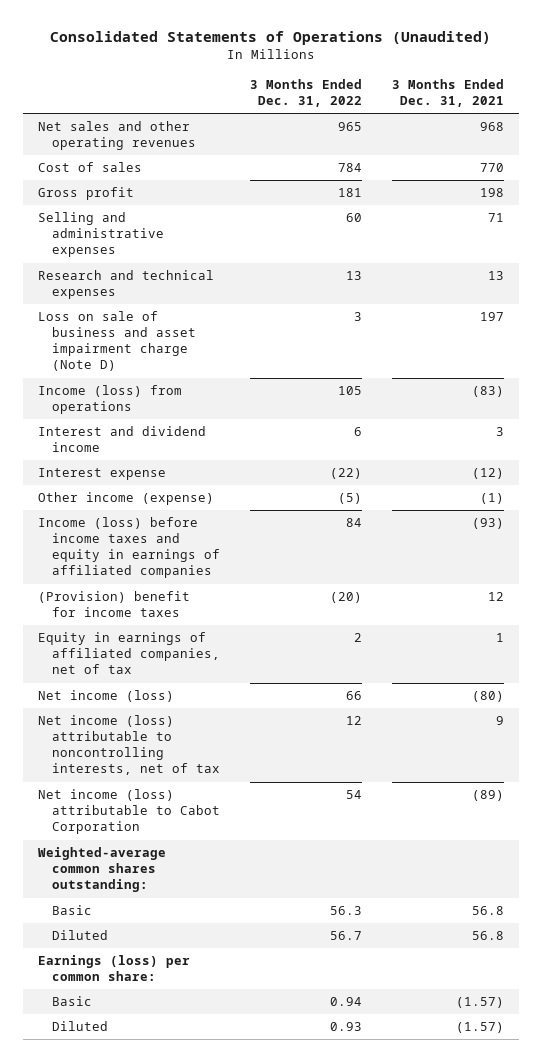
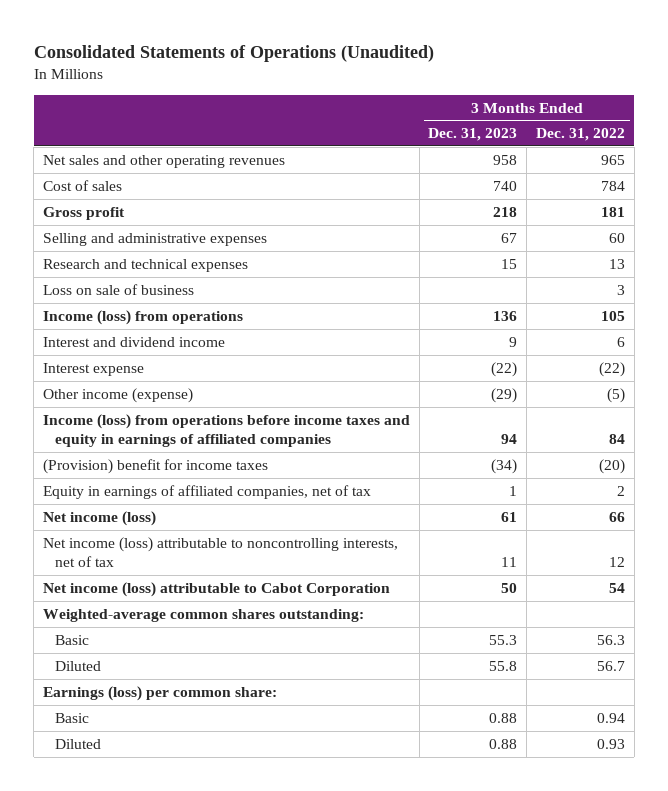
[392,78,505,108] 3 Months Ended Dec. 31, 2021 -> none
none -> [428,128,518,142] Dec. 31, 2023
[37,311,196,372] Loss on sale of business and asset impairment charge (Note D) -> none
none -> [43,283,195,295] Loss on sale of business
[37,517,220,579] Income (loss) before income taxes and equity in earnings of affiliated companies -> [43,413,411,448] Income (loss) from operations before income taxes and equity in earnings of affiliated companies

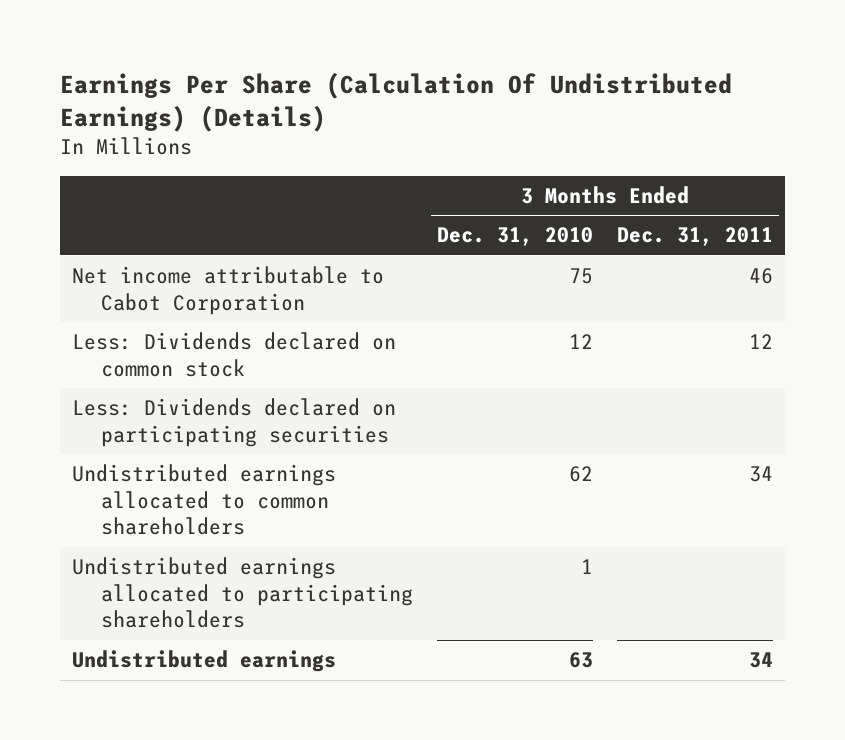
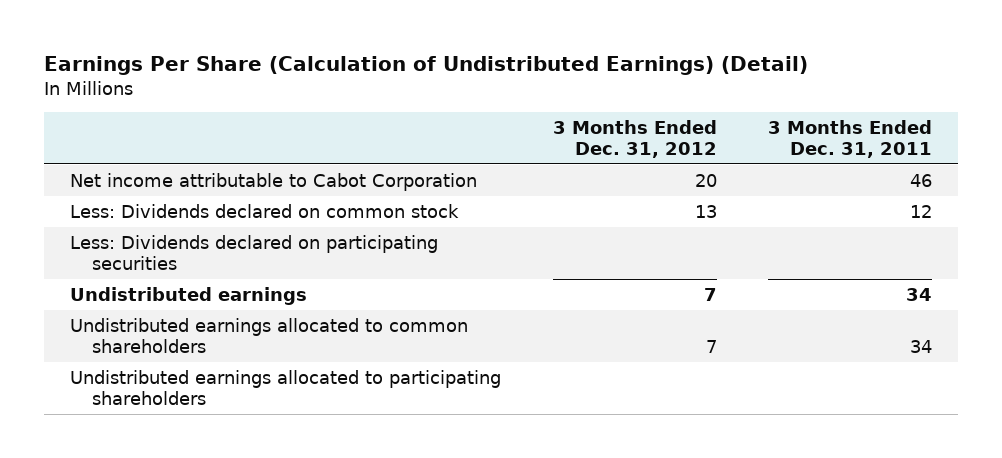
[60,72,733,132] Earnings Per Share (Calculation Of Undistributed Earnings) (Details) -> [44,56,809,76] Earnings Per Share (Calculation of Undistributed Earnings) (Detail)
[436,227,593,247] Dec. 31, 2010 -> none
none -> [552,119,717,158] 3 Months Ended Dec. 31, 2012
[72,650,337,673] Undistributed earnings -> [70,286,308,305] Undistributed earnings

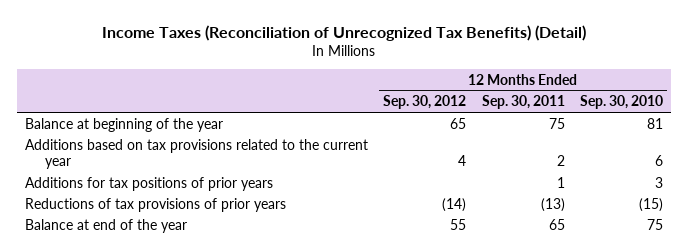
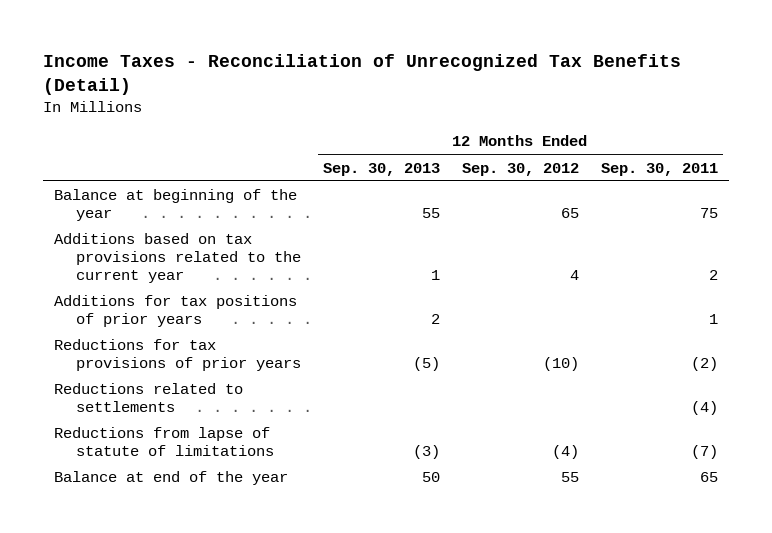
[101,24,586,41] Income Taxes (Reconciliation of Unrecognized Tax Benefits) (Detail) -> [43,54,682,96] Income Taxes - Reconciliation of Unrecognized Tax Benefits (Detail)
[580,95,664,110] Sep. 30, 2010 -> none
none -> [322,162,440,176] Sep. 30, 2013
[24,197,286,212] Reductions of tax provisions of prior years -> [54,339,302,372] Reductions for tax provisions of prior years
[442,197,467,212] (14) -> [542,357,579,372] (10)
[540,197,565,212] (13) -> [690,357,718,372] (2)
none -> [54,383,244,413] Reductions related to settlements
none -> [54,427,275,457] Reductions from lapse of statute of limitations

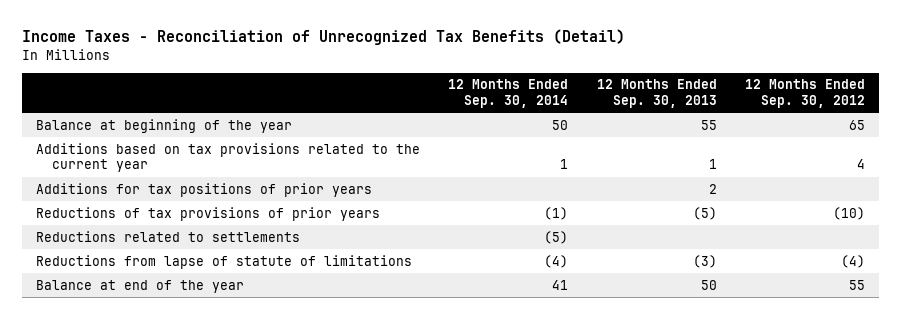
[600,162,718,176] Sep. 30, 2011 -> none
none -> [448,79,569,108] 12 Months Ended Sep. 30, 2014
[54,339,302,372] Reductions for tax provisions of prior years -> [36,206,381,221] Reductions of tax provisions of prior years

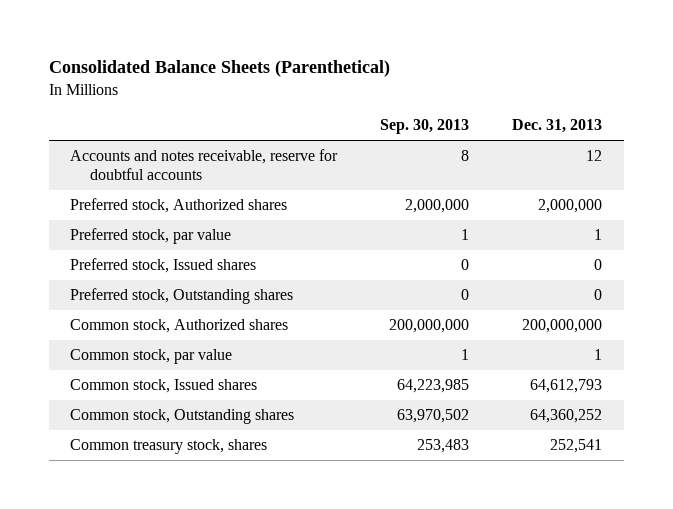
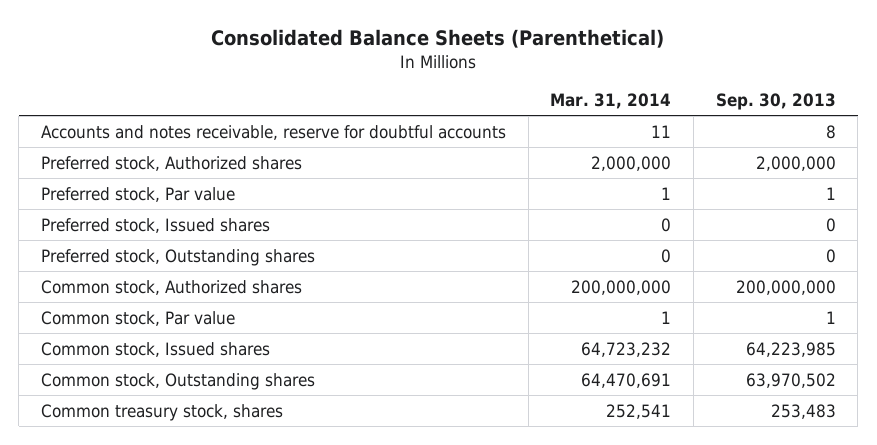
[512,119,603,134] Dec. 31, 2013 -> none
none -> [550,93,672,110] Mar. 31, 2014
[70,228,232,245] Preferred stock, par value -> [40,186,235,202] Preferred stock, Par value
[70,349,233,365] Common stock, par value -> [40,310,235,326] Common stock, Par value

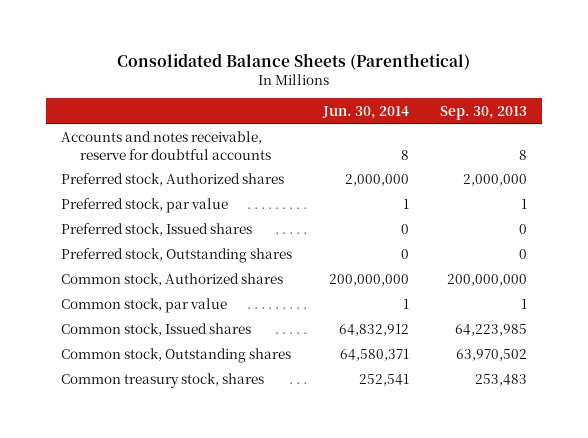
[550,93,672,110] Mar. 31, 2014 -> none
none -> [321,105,409,119] Jun. 30, 2014
[40,186,235,202] Preferred stock, Par value -> [61,198,229,214] Preferred stock, par value
[40,310,235,326] Common stock, Par value -> [61,298,228,314] Common stock, par value

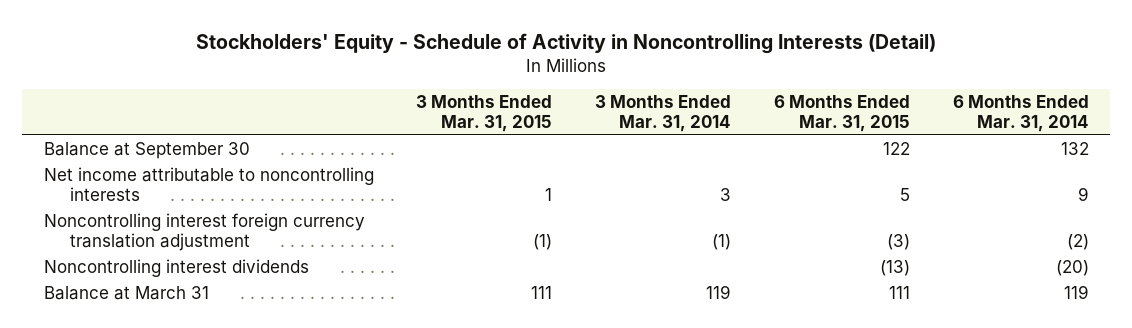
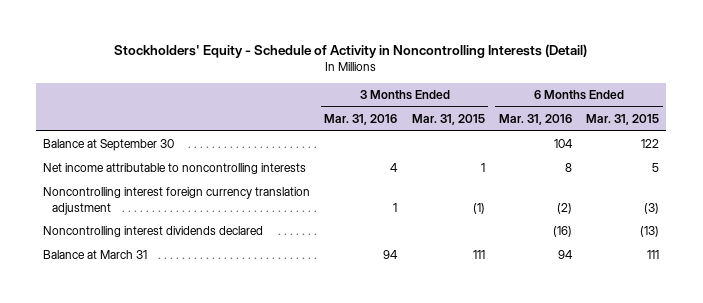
[595,95,732,133] 3 Months Ended Mar. 31, 2014 -> none
[952,95,1089,133] 6 Months Ended Mar. 31, 2014 -> none
none -> [324,114,398,126] Mar. 31, 2016
none -> [499,114,573,126] Mar. 31, 2016
[43,259,309,278] Noncontrolling interest dividends -> [43,226,264,238] Noncontrolling interest dividends declared

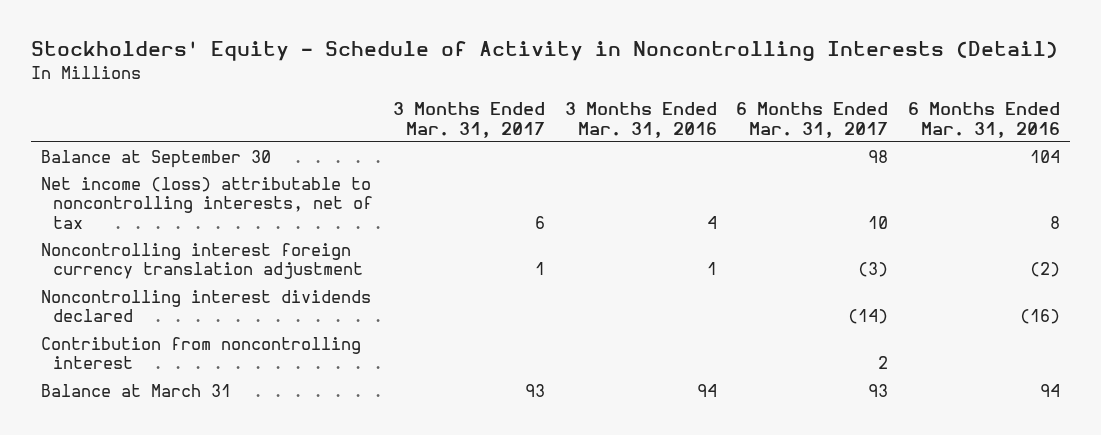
[411,114,485,126] Mar. 31, 2015 -> none
[586,114,660,126] Mar. 31, 2015 -> none
none -> [392,102,545,138] 3 Months Ended Mar. 31, 2017
none -> [736,102,889,138] 6 Months Ended Mar. 31, 2017
[43,163,307,175] Net income attributable to noncontrolling interests -> [40,176,374,229] Net income (loss) attributable to noncontrolling interests, net of tax
none -> [40,336,361,370] Contribution from noncontrolling interest

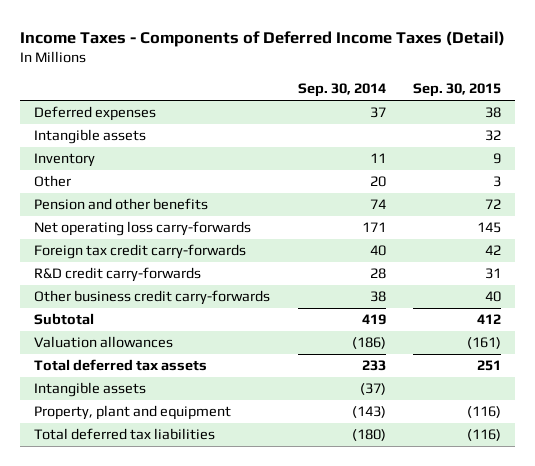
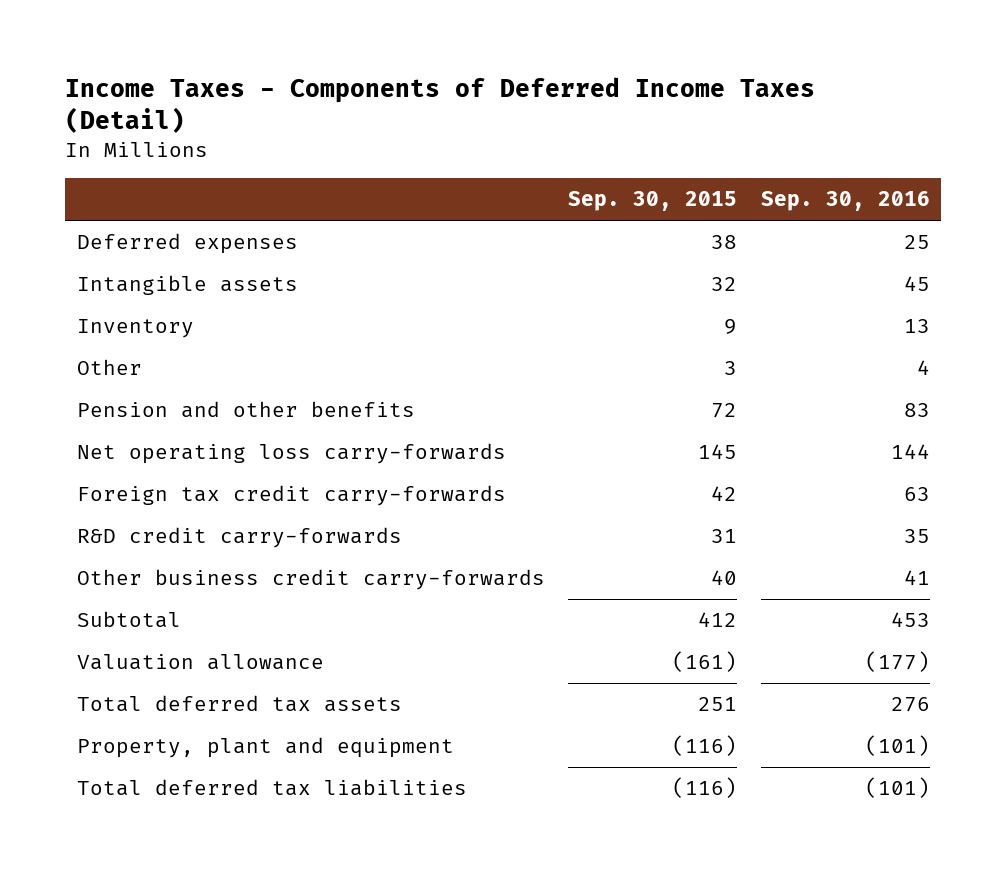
[297,83,386,98] Sep. 30, 2014 -> none
none -> [760,191,930,212] Sep. 30, 2016
[34,336,174,349] Valuation allowances -> [76,654,324,671] Valuation allowance
[34,382,147,398] Intangible assets -> none

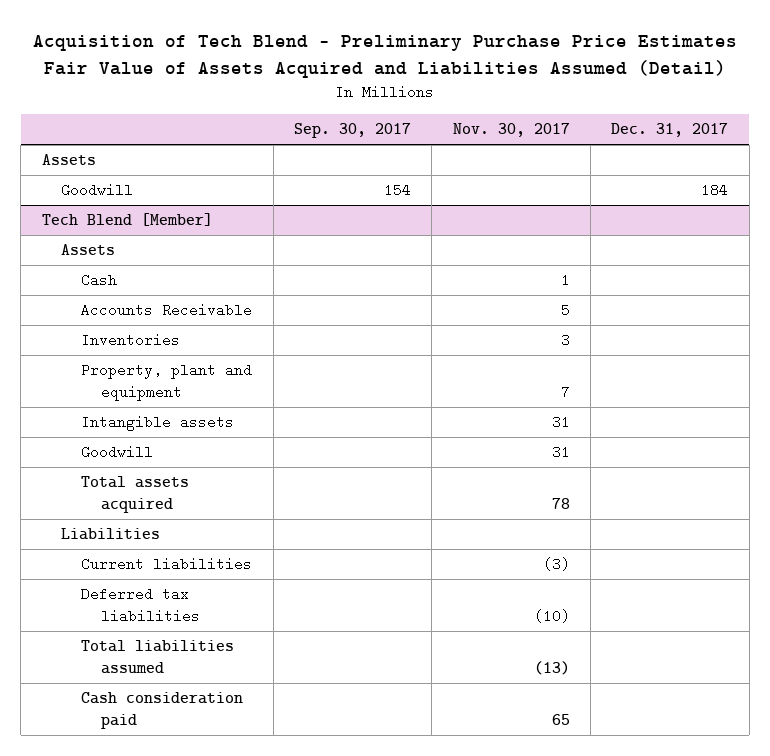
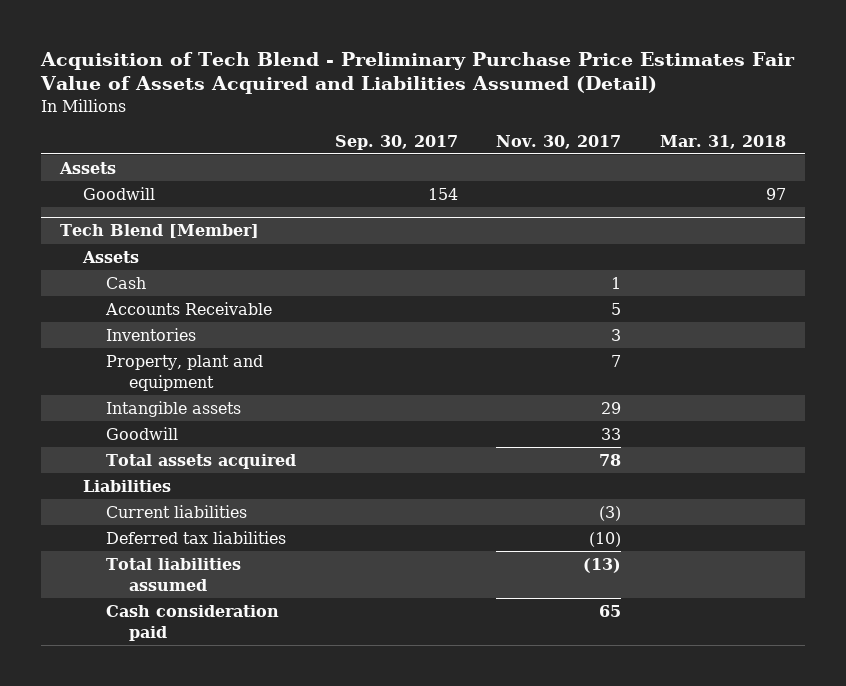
[611,123,729,138] Dec. 31, 2017 -> none
none -> [659,134,786,149] Mar. 31, 2018
[551,415,570,430] 31 -> [601,402,622,415] 29
[551,445,570,460] 31 -> [601,428,622,441] 33

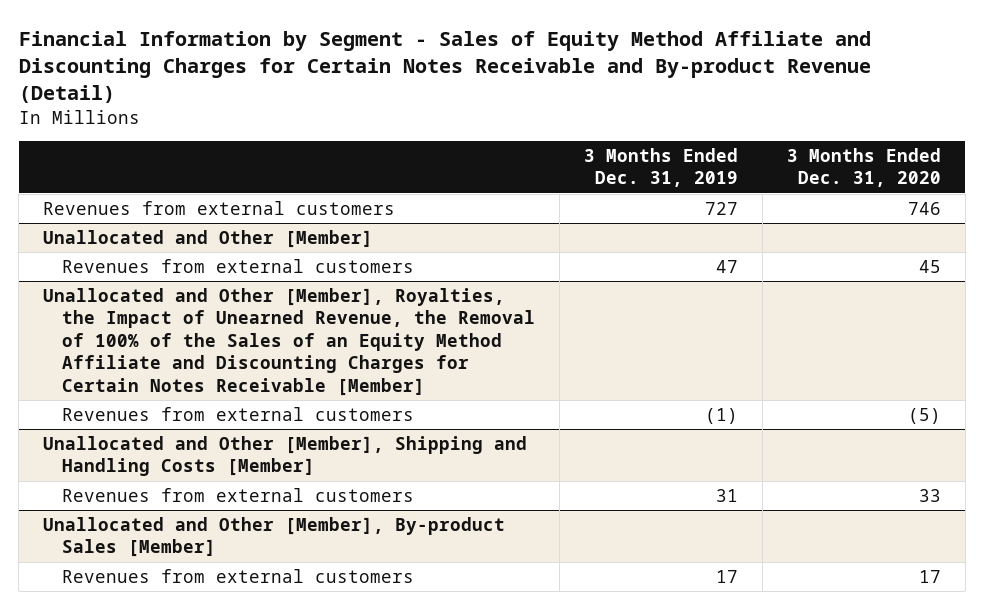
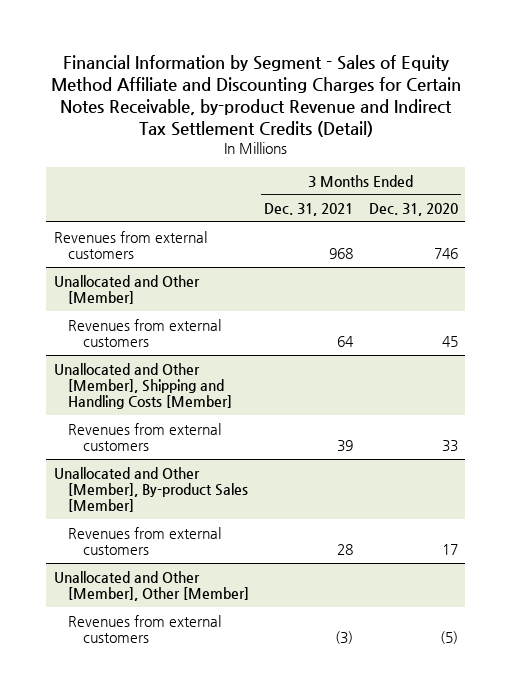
[18,30,871,103] Financial Information by Segment - Sales of Equity Method Affiliate and Discounting Charges for Certain Notes Receivable and By-product Revenue (Detail) -> [50,54,461,137] Financial Information by Segment - Sales of Equity Method Affiliate and Discounting Charges for Certain Notes Receivable, by-product Revenue and Indirect Tax Settlement Credits (Detail)
[583,148,738,188] 3 Months Ended Dec. 31, 2019 -> none
none -> [264,203,354,217] Dec. 31, 2021
[43,288,535,396] Unallocated and Other [Member], Royalties, the Impact of Unearned Revenue, the Removal of 100% of the Sales of an Equity Method Affiliate and Discounting Charges for Certain Notes Receivable [Member] -> none
[61,407,414,422] Revenues from external customers -> none
none -> [53,570,250,601] Unallocated and Other [Member], Other [Member]
none -> [68,614,222,643] Revenues from external customers

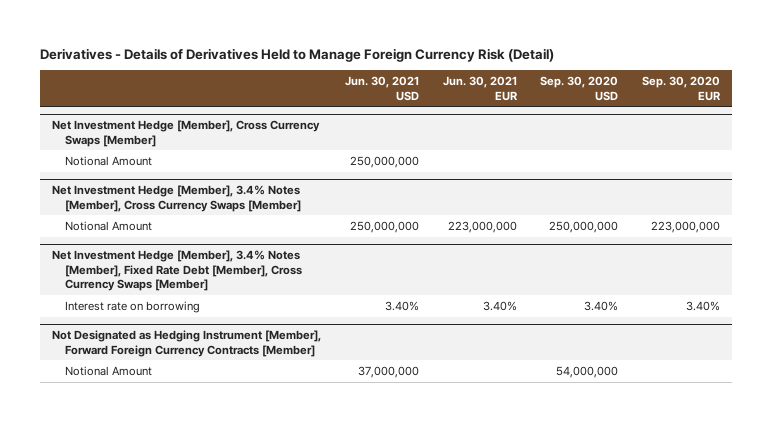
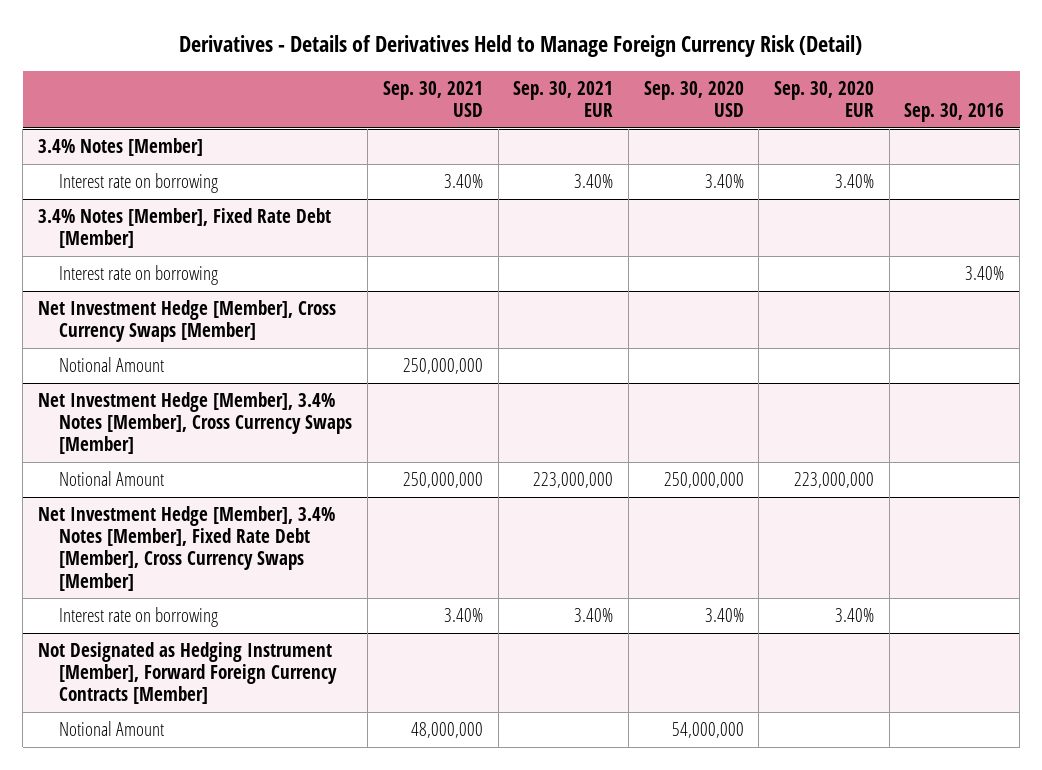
[344,76,419,101] Jun. 30, 2021 USD -> none
[442,76,518,101] Jun. 30, 2021 EUR -> none
none -> [382,80,483,118] Sep. 30, 2021 USD
none -> [513,80,614,118] Sep. 30, 2021 EUR
none -> [904,103,1005,123] Sep. 30, 2016
none -> [37,138,203,157] 3.4% Notes [Member]
none -> [59,173,219,194] Interest rate on borrowing
none -> [37,208,331,249] 3.4% Notes [Member], Fixed Rate Debt [Member]
none -> [59,265,219,286] Interest rate on borrowing

